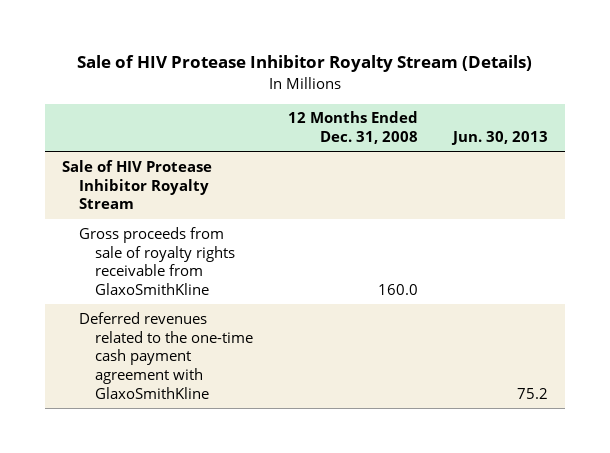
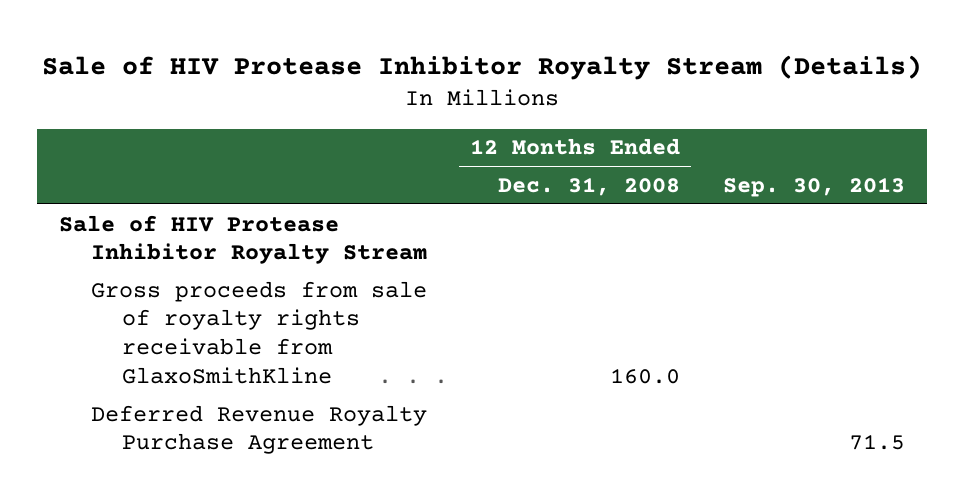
[450,131,548,146] Jun. 30, 2013 -> none
none -> [723,176,906,197] Sep. 30, 2013
[78,311,254,399] Deferred revenues related to the one-time cash payment agreement with GlaxoSmithKline -> [90,404,427,455] Deferred Revenue Royalty Purchase Agreement

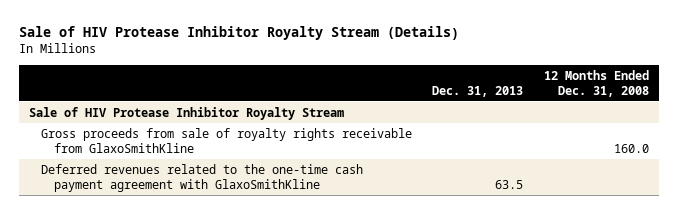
[723,176,906,197] Sep. 30, 2013 -> none
none -> [432,85,524,97] Dec. 31, 2013
[90,404,427,455] Deferred Revenue Royalty Purchase Agreement -> [41,163,364,192] Deferred revenues related to the one-time cash payment agreement with GlaxoSmithKline

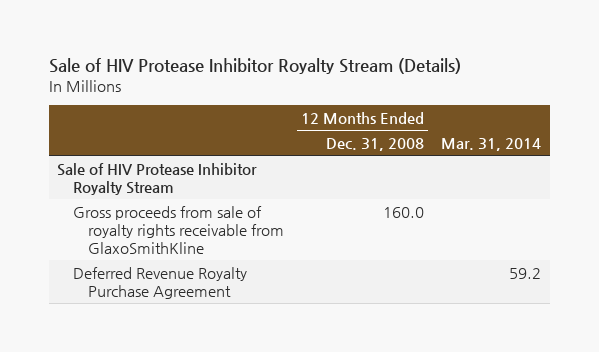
[432,85,524,97] Dec. 31, 2013 -> none
none -> [441,137,542,151] Mar. 31, 2014
[41,163,364,192] Deferred revenues related to the one-time cash payment agreement with GlaxoSmithKline -> [72,266,247,299] Deferred Revenue Royalty Purchase Agreement

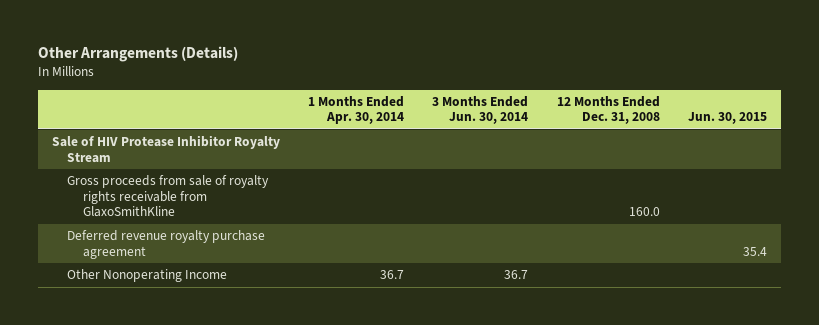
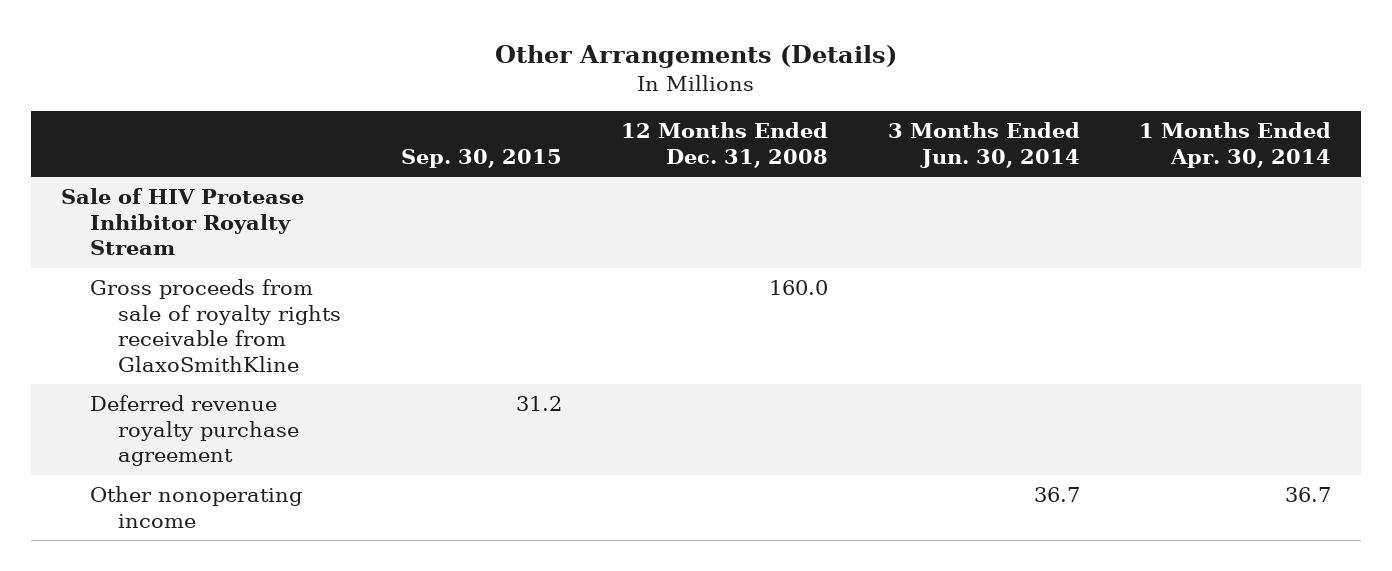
[687,112,767,125] Jun. 30, 2015 -> none
none -> [400,148,562,168] Sep. 30, 2015
[67,269,228,283] Other Nonoperating Income -> [89,486,302,528] Other nonoperating income

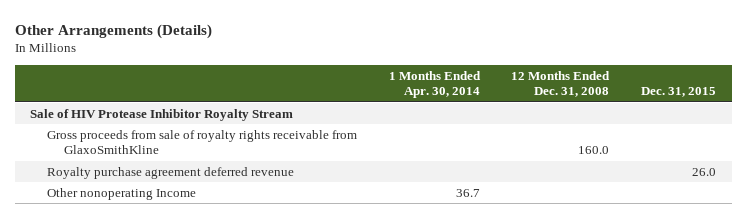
[400,148,562,168] Sep. 30, 2015 -> none
[887,122,1080,168] 3 Months Ended Jun. 30, 2014 -> none
none -> [640,87,716,98] Dec. 31, 2015
[89,395,300,467] Deferred revenue royalty purchase agreement -> [47,166,295,179] Royalty purchase agreement deferred revenue
[89,486,302,528] Other nonoperating income -> [47,187,197,200] Other nonoperating Income

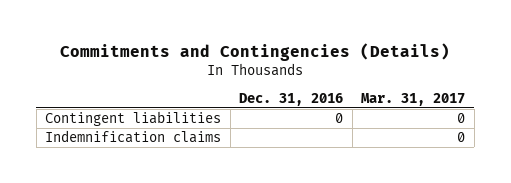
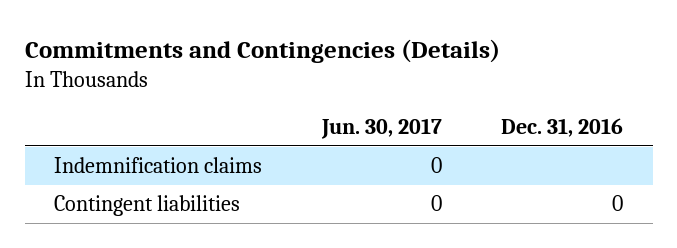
[361,92,466,106] Mar. 31, 2017 -> none
none -> [320,118,442,140] Jun. 30, 2017
[45,111,222,127] Contingent liabilities -> [54,195,241,217] Contingent liabilities

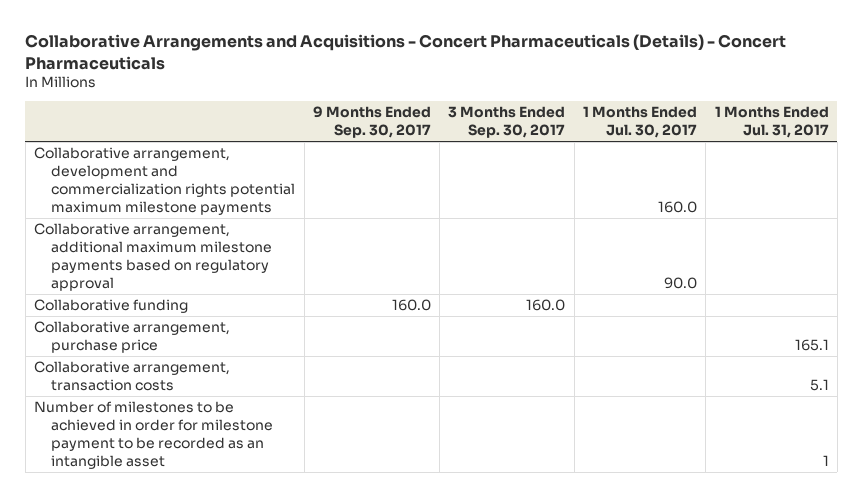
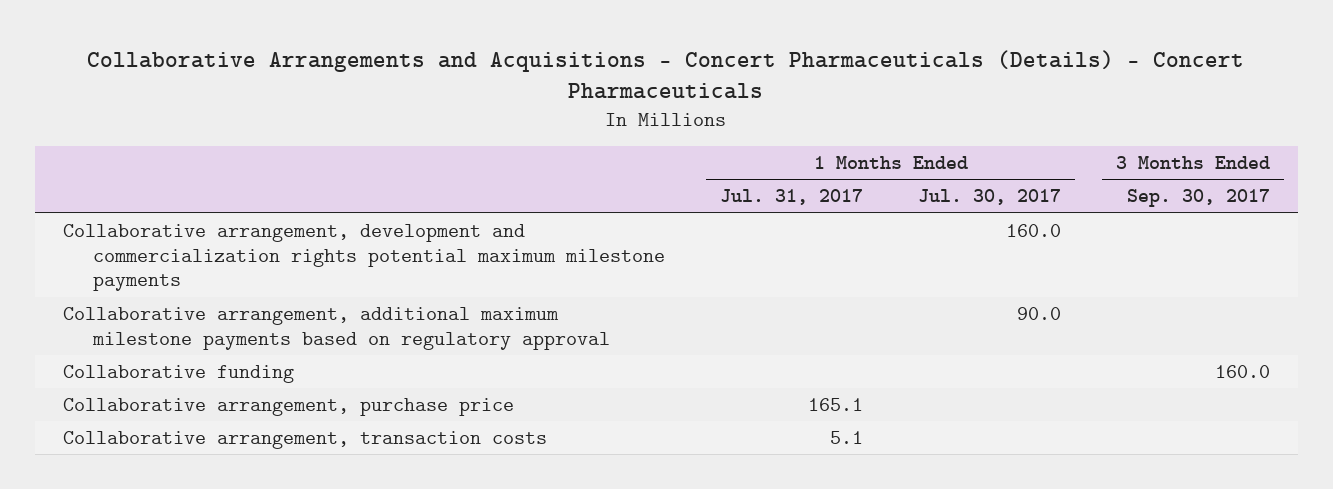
[312,106,431,139] 9 Months Ended Sep. 30, 2017 -> none
[34,401,274,469] Number of milestones to be achieved in order for milestone payment to be recorded as an intangible asset -> none

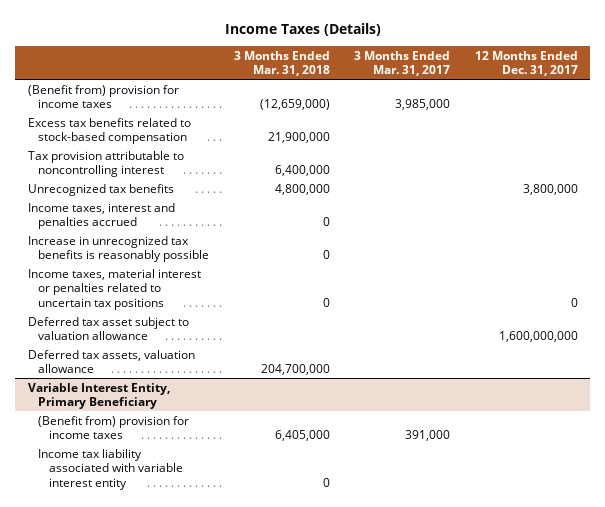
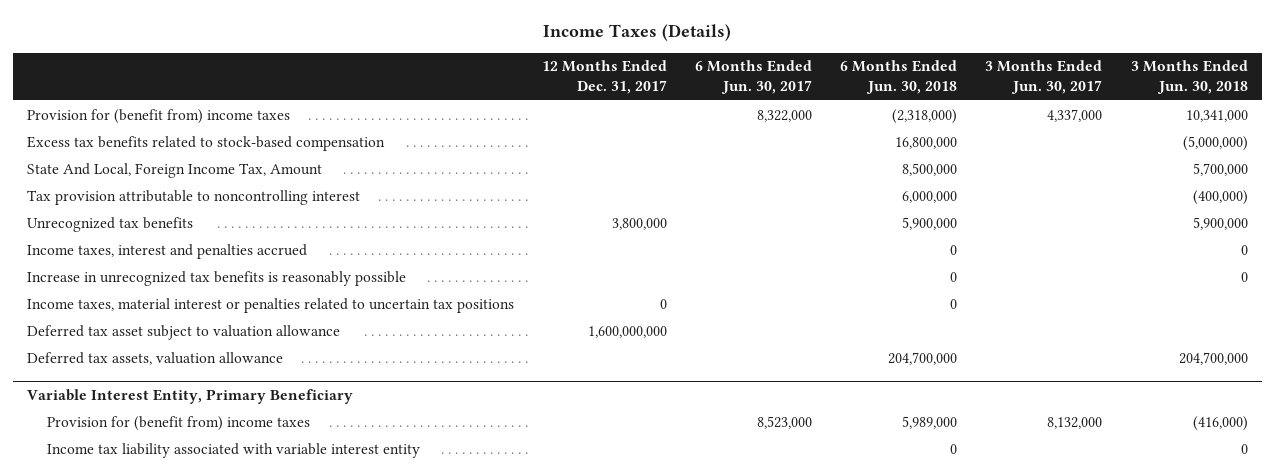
[233,50,330,77] 3 Months Ended Mar. 31, 2018 -> none
[354,50,451,77] 3 Months Ended Mar. 31, 2017 -> none
none -> [695,60,813,95] 6 Months Ended Jun. 30, 2017
none -> [840,60,958,95] 6 Months Ended Jun. 30, 2018
none -> [985,60,1103,95] 3 Months Ended Jun. 30, 2017
none -> [1130,60,1248,95] 3 Months Ended Jun. 30, 2018
[27,84,179,109] (Benefit from) provision for income taxes -> [26,108,290,124] Provision for (benefit from) income taxes
none -> [26,162,322,178] State And Local, Foreign Income Tax, Amount
[38,415,190,440] (Benefit from) provision for income taxes -> [47,415,311,431] Provision for (benefit from) income taxes

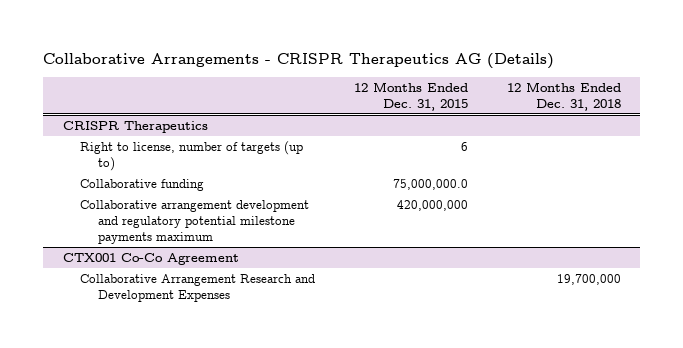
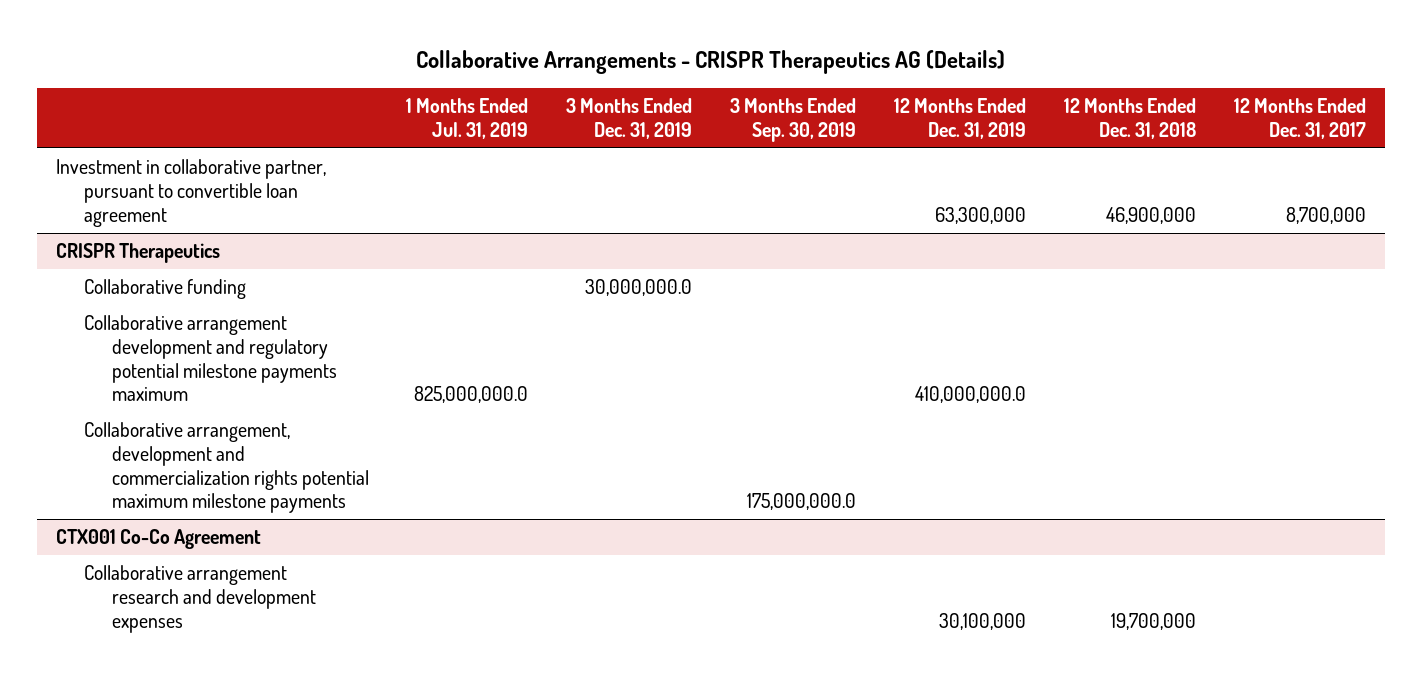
[354,81,469,111] 12 Months Ended Dec. 31, 2015 -> none
none -> [406,98,529,139] 1 Months Ended Jul. 31, 2019
none -> [566,98,693,139] 3 Months Ended Dec. 31, 2019
none -> [730,98,857,142] 3 Months Ended Sep. 30, 2019
none -> [894,98,1027,139] 12 Months Ended Dec. 31, 2019
none -> [1233,98,1366,139] 12 Months Ended Dec. 31, 2017
none -> [56,159,327,227] Investment in collaborative partner, pursuant to convertible loan agreement
[80,141,304,172] Right to license, number of targets (up to) -> none
none -> [84,422,369,514] Collaborative arrangement, development and commercialization rights potential maximum milestone payments
[80,274,316,303] Collaborative Arrangement Research and Development Expenses -> [84,565,316,633] Collaborative arrangement research and development expenses

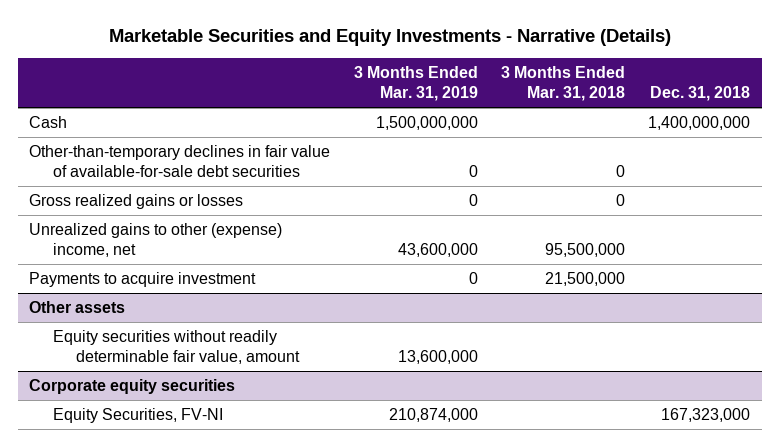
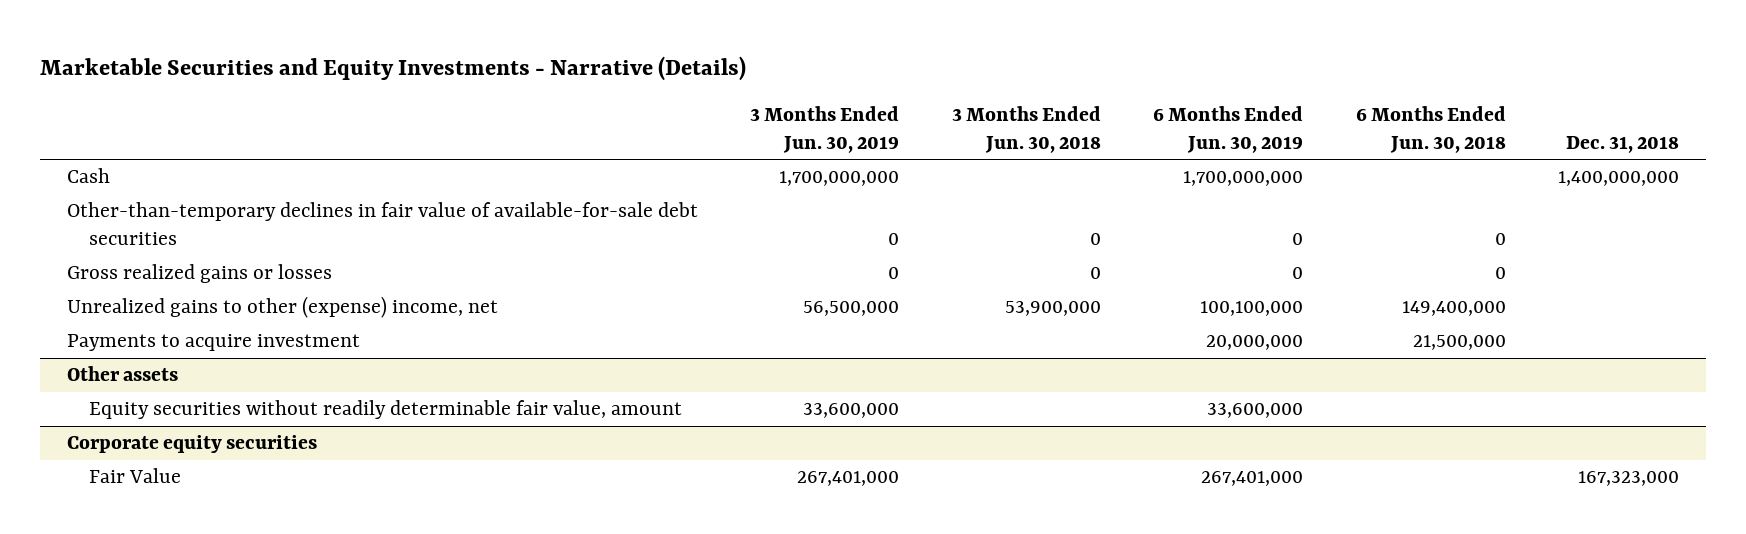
[353,66,478,102] 3 Months Ended Mar. 31, 2019 -> none
[500,66,625,102] 3 Months Ended Mar. 31, 2018 -> none
none -> [750,105,900,153] 3 Months Ended Jun. 30, 2019
none -> [951,105,1101,153] 3 Months Ended Jun. 30, 2018
none -> [1153,105,1304,153] 6 Months Ended Jun. 30, 2019
none -> [1355,105,1506,153] 6 Months Ended Jun. 30, 2018
[52,407,223,423] Equity Securities, FV-NI -> [89,468,182,484] Fair Value

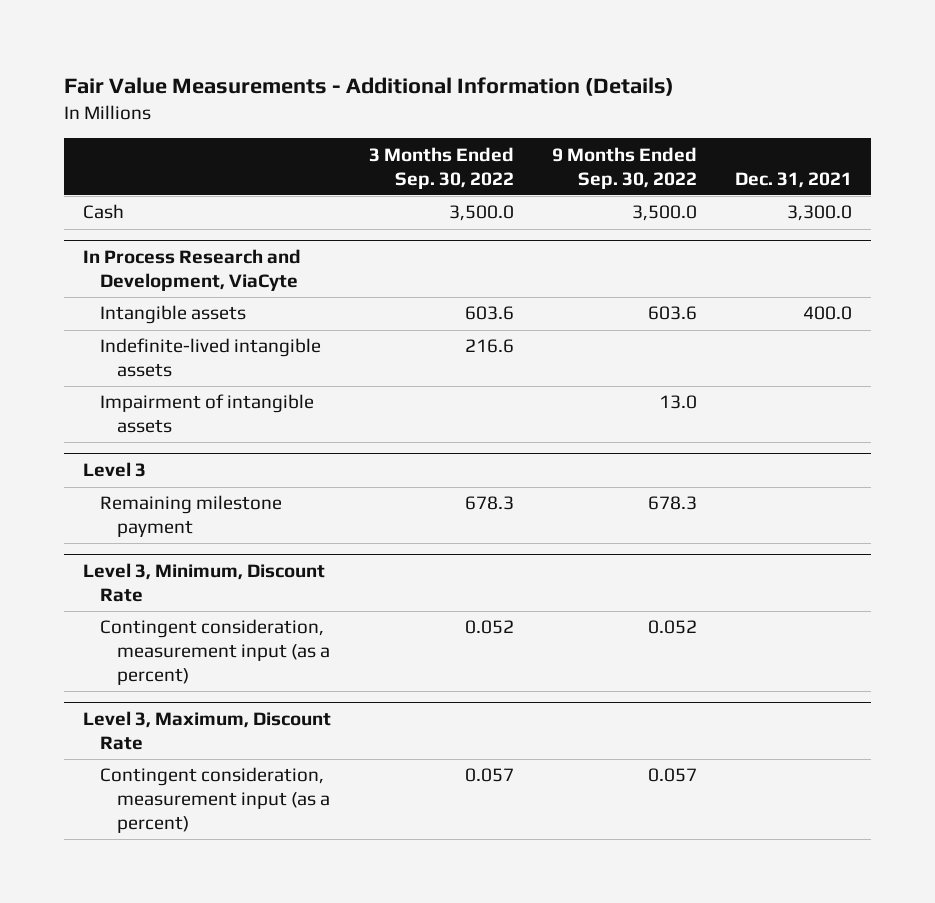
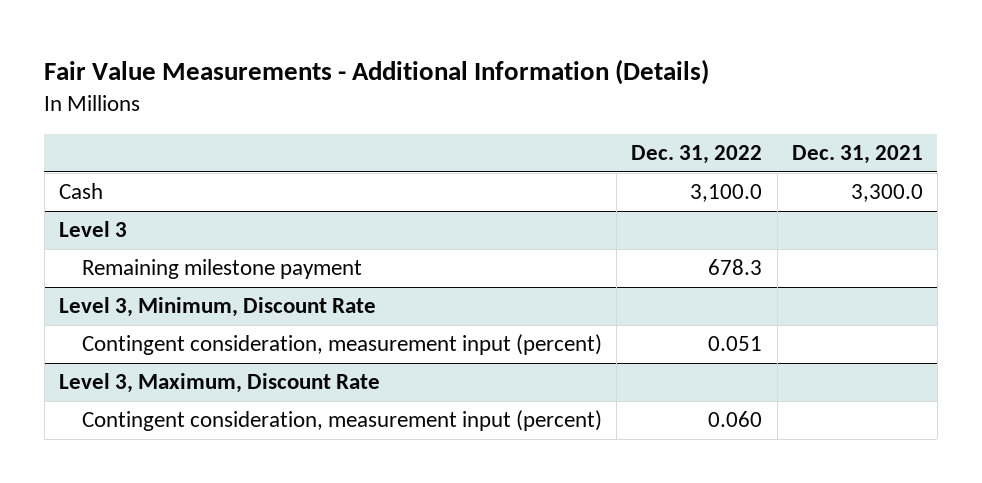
[368,146,514,189] 3 Months Ended Sep. 30, 2022 -> none
[551,146,697,189] 9 Months Ended Sep. 30, 2022 -> none
none -> [631,144,763,164] Dec. 31, 2022
[82,249,301,292] In Process Research and Development, ViaCyte -> none
[99,305,246,325] Intangible assets -> none
[99,338,321,378] Indefinite-lived intangible assets -> none
[99,394,314,434] Impairment of intangible assets -> none
[99,619,330,686] Contingent consideration, measurement input (as a percent) -> [82,334,603,356] Contingent consideration, measurement input (percent)
[99,767,330,834] Contingent consideration, measurement input (as a percent) -> [82,410,603,432] Contingent consideration, measurement input (percent)

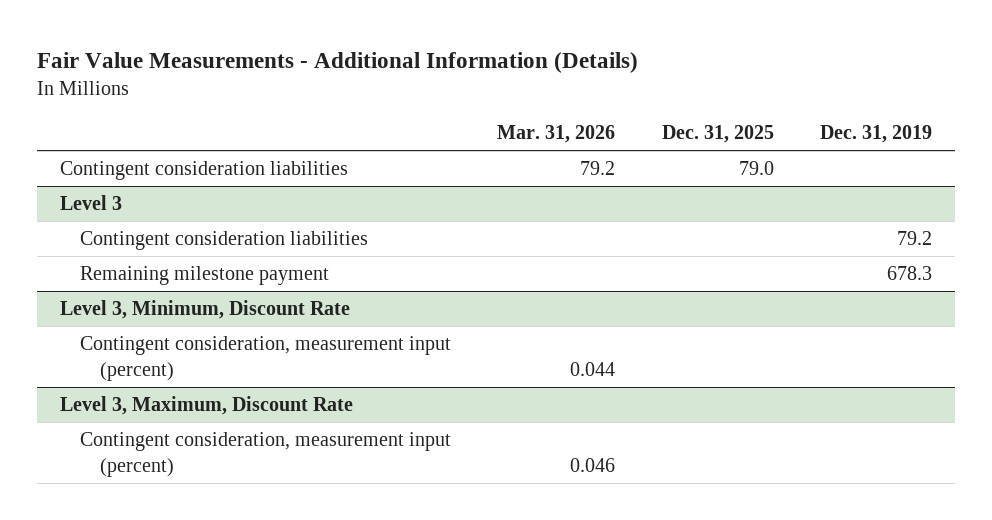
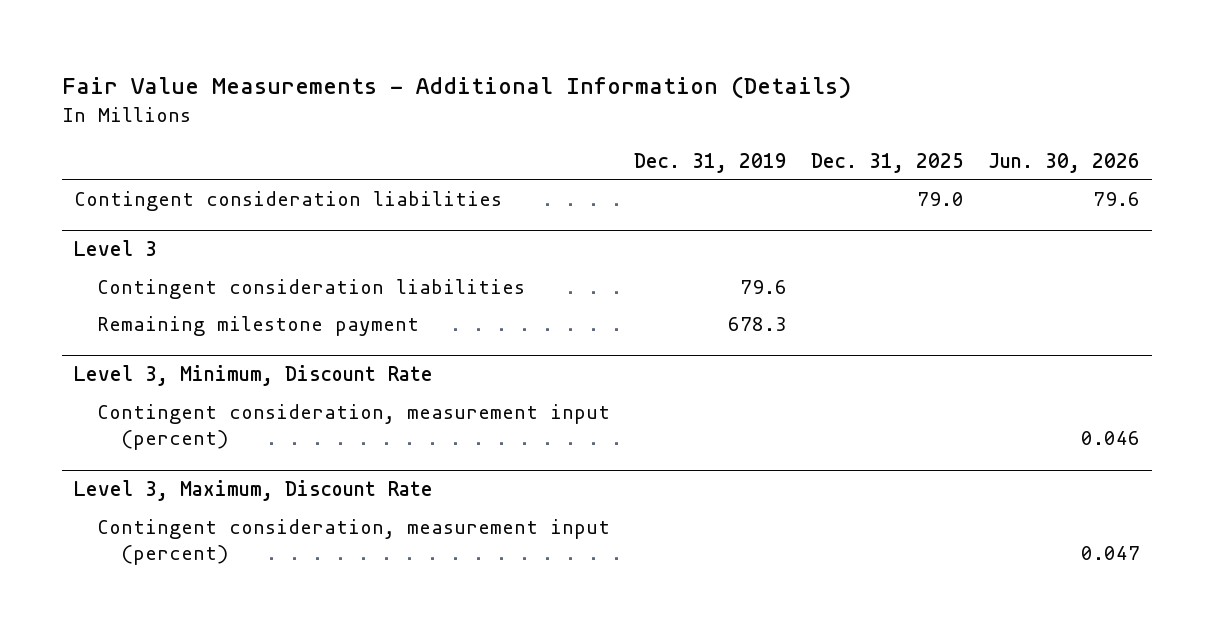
[497,125,616,144] Mar. 31, 2026 -> none
none -> [987,152,1140,173] Jun. 30, 2026
[896,231,932,246] 79.2 -> [740,279,788,294] 79.6

